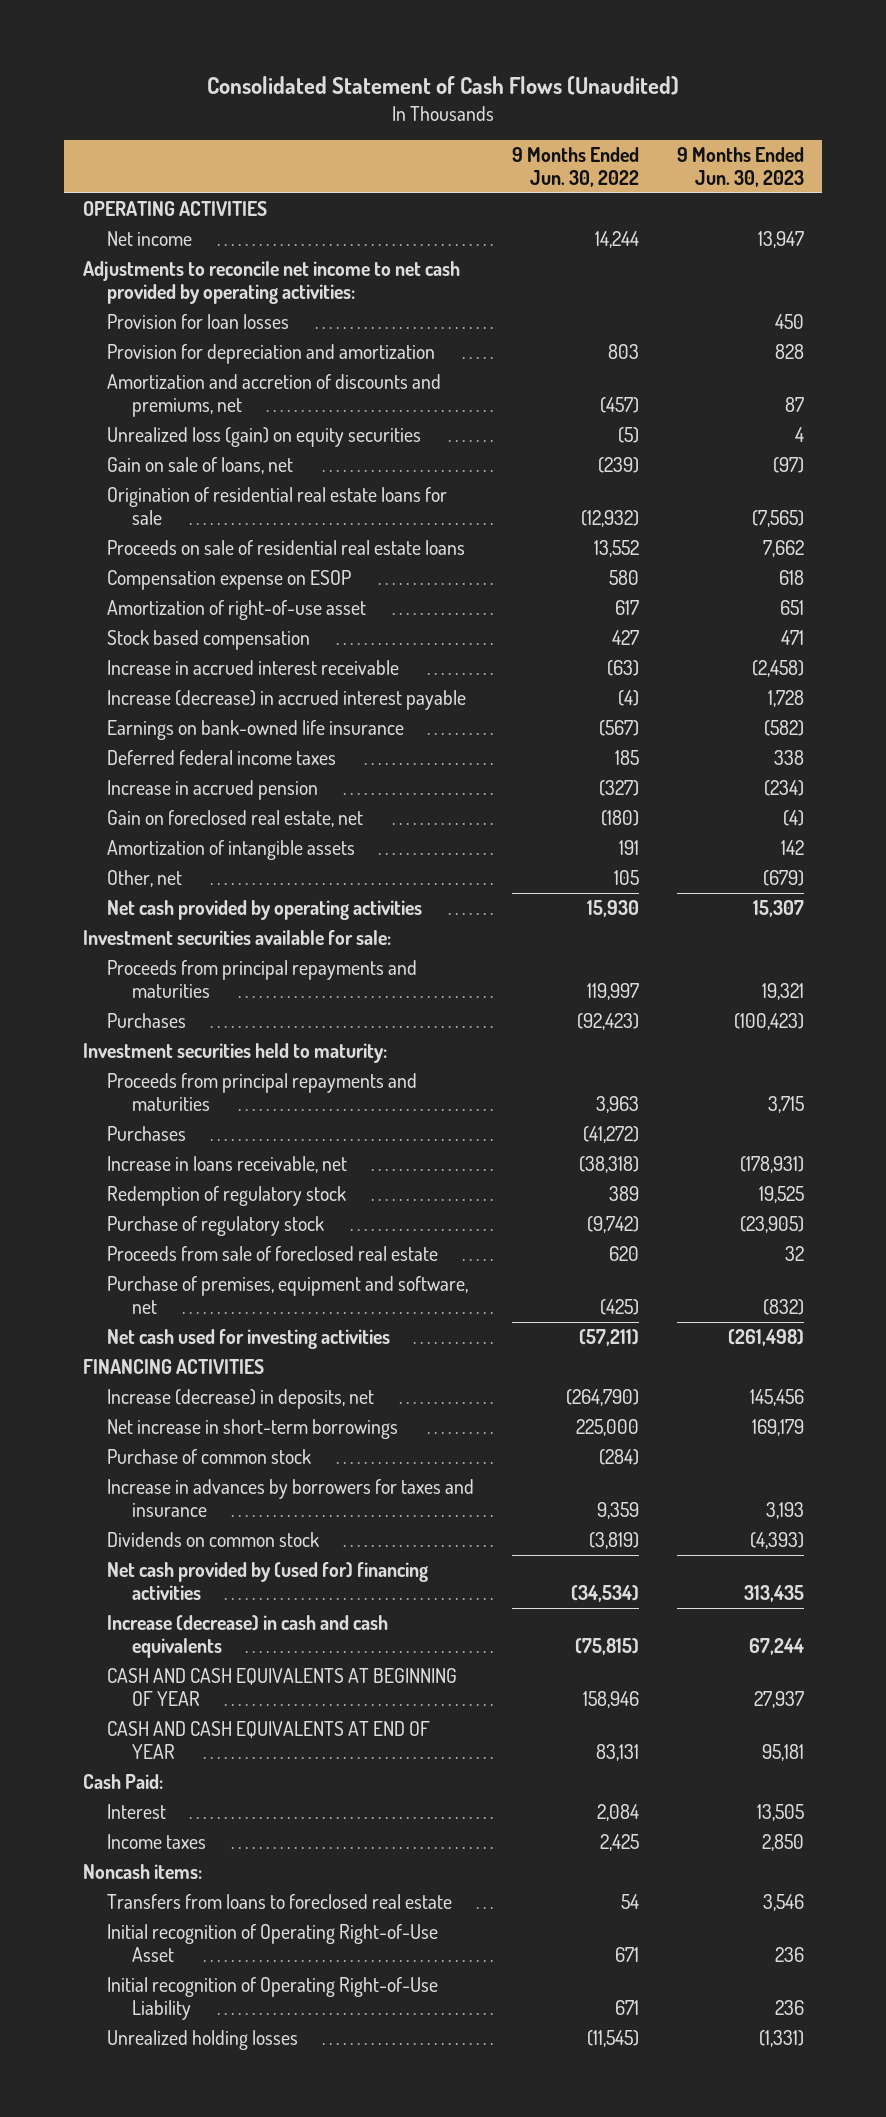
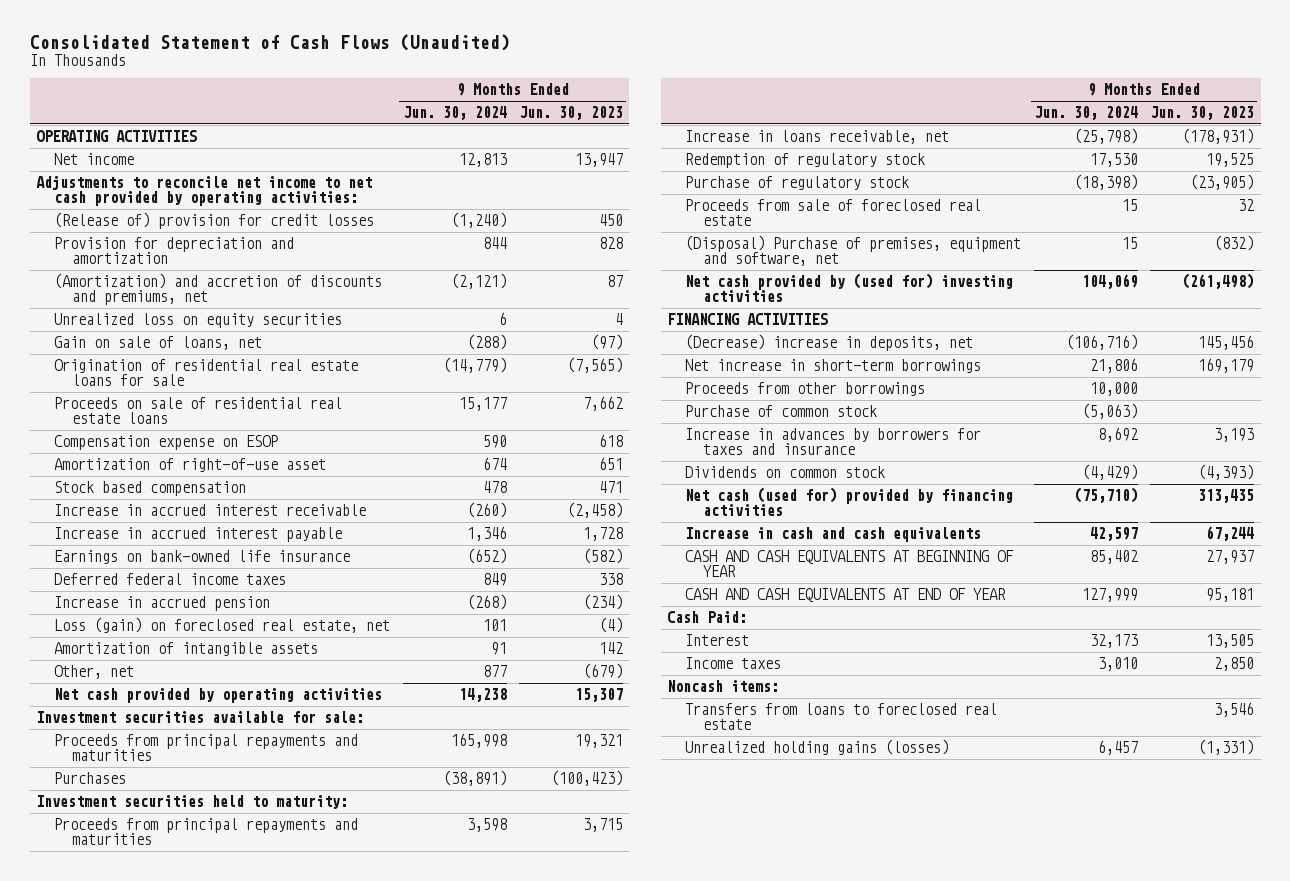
[512,147,640,188] 9 Months Ended Jun. 30, 2022 -> none
none -> [402,106,507,121] Jun. 30, 2024
[107,313,290,329] Provision for loan losses -> none
none -> [54,212,375,230] (Release of) provision for credit losses
[107,373,442,418] Amortization and accretion of discounts and premiums, net -> [54,273,383,306] (Amortization) and accretion of discounts and premiums, net
[107,426,422,447] Unrealized loss (gain) on equity securities -> [54,313,343,329] Unrealized loss on equity securities
[107,689,467,710] Increase (decrease) in accrued interest payable -> [54,527,343,543] Increase in accrued interest payable
[107,809,364,827] Gain on foreclosed real estate, net -> [54,617,391,634] Loss (gain) on foreclosed real estate, net
[107,1125,187,1141] Purchases -> none
[107,1275,469,1315] Purchase of premises, equipment and software, net -> [685,235,1022,267] (Disposal) Purchase of premises, equipment and software, net
[107,1328,391,1349] Net cash used for investing activities -> [685,273,1014,303] Net cash provided by (used for) investing activities
[107,1388,375,1409] Increase (decrease) in deposits, net -> [685,334,974,352] (Decrease) increase in deposits, net
none -> [685,382,926,397] Proceeds from other borrowings
[107,1561,429,1601] Net cash provided by (used for) financing activities -> [685,487,1014,517] Net cash (used for) provided by financing activities
[107,1614,389,1659] Increase (decrease) in cash and cash equivalents -> [685,527,982,543] Increase in cash and cash equivalents
[107,1923,439,1963] Initial recognition of Operating Right-of-Use Asset -> none
[107,1976,439,2021] Initial recognition of Operating Right-of-Use Liability -> none
[107,2029,299,2050] Unrealized holding losses -> [685,739,950,756] Unrealized holding gains (losses)

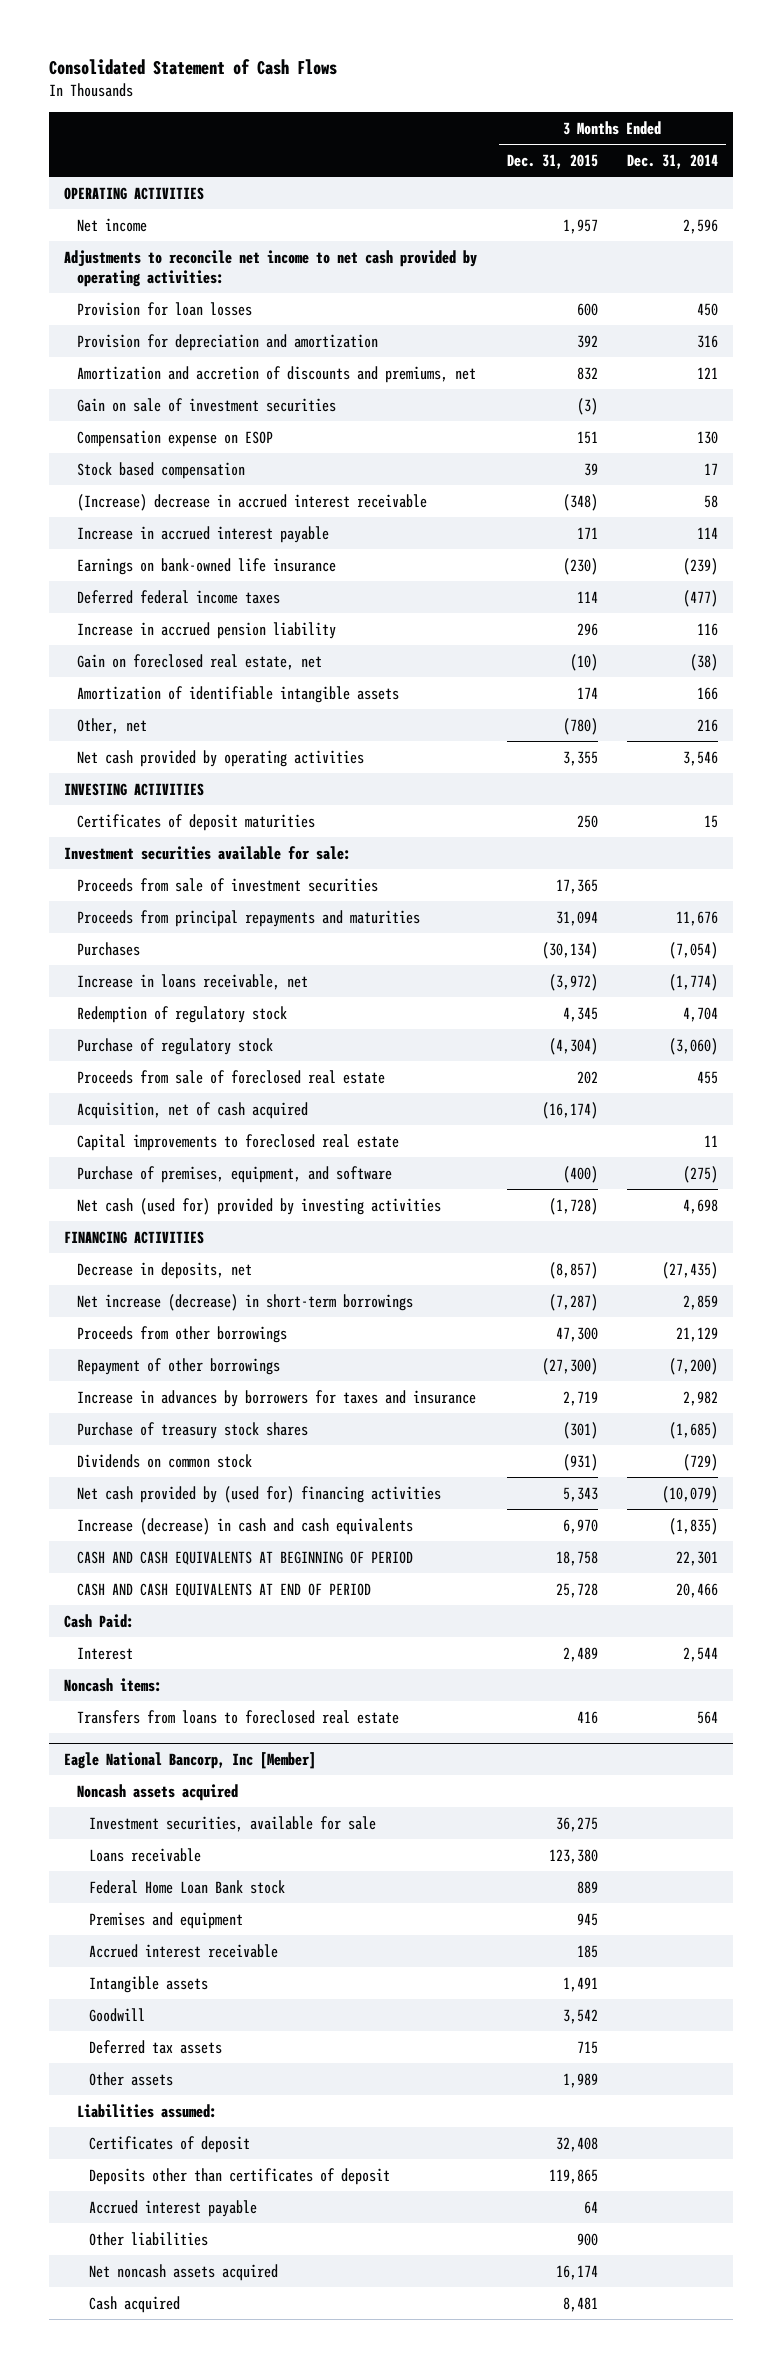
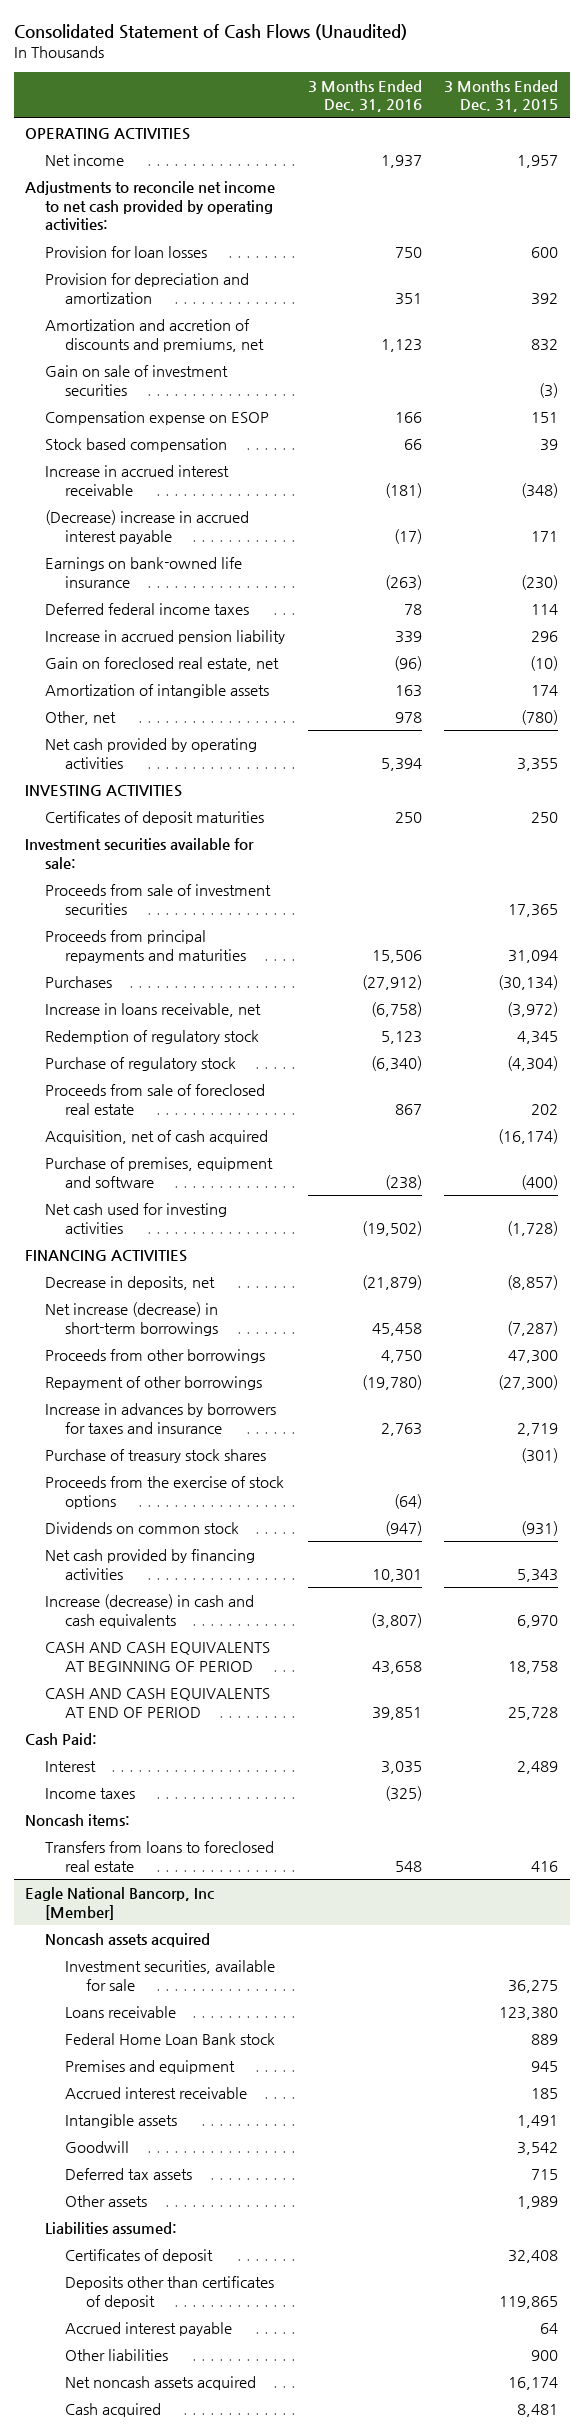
[49,59,338,76] Consolidated Statement of Cash Flows -> [13,23,407,40] Consolidated Statement of Cash Flows (Unaudited)
[627,153,719,169] Dec. 31, 2014 -> none
none -> [307,79,422,113] 3 Months Ended Dec. 31, 2016
[76,493,427,511] (Increase) decrease in accrued interest receivable -> [45,464,230,496] Increase in accrued interest receivable
[76,525,329,543] Increase in accrued interest payable -> [45,509,250,544] (Decrease) increase in accrued interest payable
[76,685,399,703] Amortization of identifiable intangible assets -> [45,683,270,698] Amortization of intangible assets
[76,1133,399,1151] Capital improvements to foreclosed real estate -> none
[76,1165,392,1183] Purchase of premises, equipment, and software -> [45,1156,274,1188] Purchase of premises, equipment and software
[76,1197,441,1215] Net cash (used for) provided by investing activities -> [45,1202,228,1234] Net cash used for investing activities
none -> [45,1475,285,1509] Proceeds from the exercise of stock options
[76,1485,441,1503] Net cash provided by (used for) financing activities -> [45,1548,256,1580] Net cash provided by financing activities
none -> [45,1787,136,1799] Income taxes

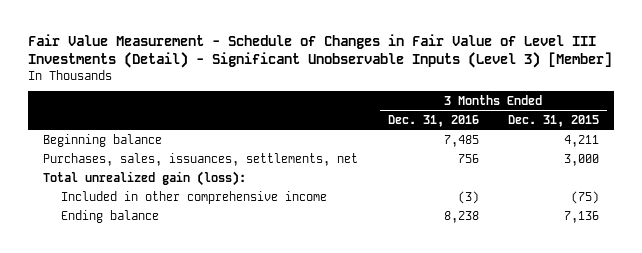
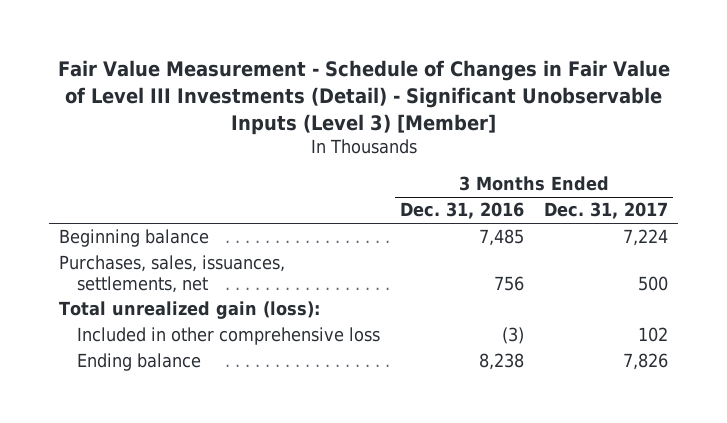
[508,114,600,127] Dec. 31, 2015 -> none
none -> [544,202,669,220] Dec. 31, 2017
[60,190,327,204] Included in other comprehensive income -> [77,327,381,346] Included in other comprehensive loss

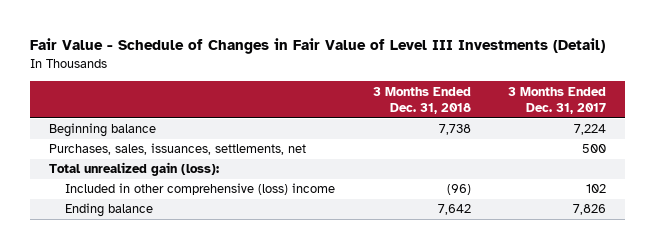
[57,59,670,135] Fair Value Measurement - Schedule of Changes in Fair Value of Level III Investments (Detail) - Significant Unobservable Inputs (Level 3) [Member] -> [30,38,606,55] Fair Value - Schedule of Changes in Fair Value of Level III Investments (Detail)
[400,202,525,220] Dec. 31, 2016 -> none
none -> [372,86,471,115] 3 Months Ended Dec. 31, 2018
[77,327,381,346] Included in other comprehensive loss -> [64,183,335,196] Included in other comprehensive (loss) income

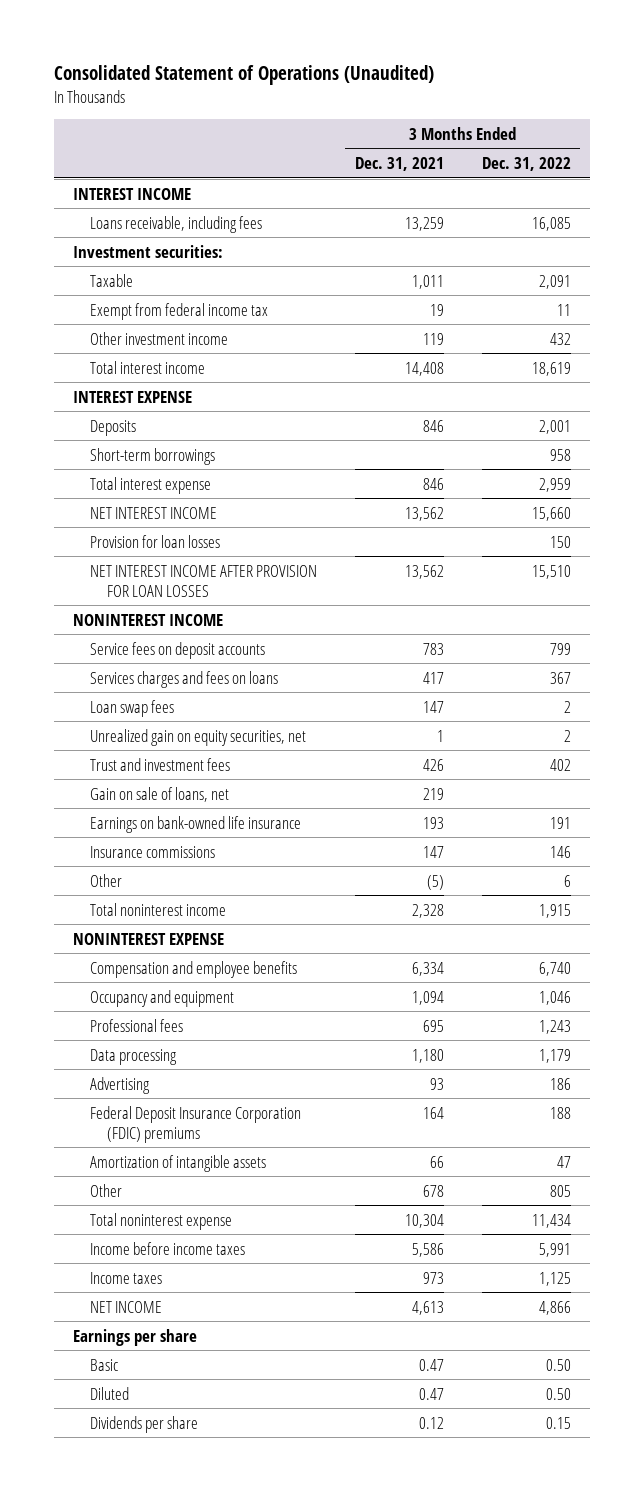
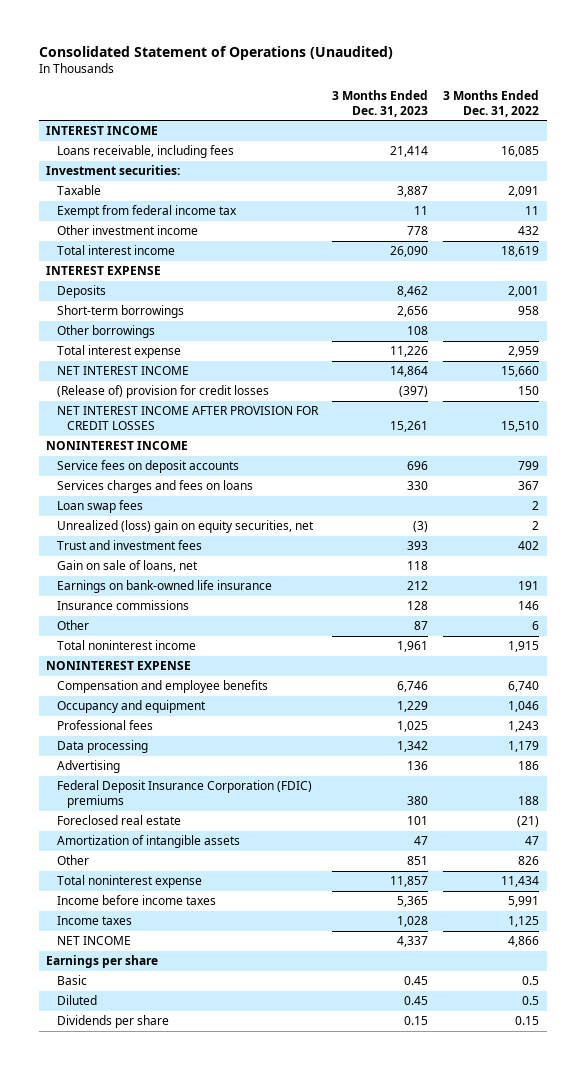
[354,157,444,172] Dec. 31, 2021 -> none
none -> [332,89,429,117] 3 Months Ended Dec. 31, 2023
none -> [56,325,155,339] Other borrowings
[89,534,220,548] Provision for loan losses -> none
none -> [56,385,269,399] (Release of) provision for credit losses
[89,564,317,597] NET INTEREST INCOME AFTER PROVISION FOR LOAN LOSSES -> [56,406,319,431] NET INTEREST INCOME AFTER PROVISION FOR CREDIT LOSSES
[89,728,306,746] Unrealized gain on equity securities, net -> [56,520,314,534] Unrealized (loss) gain on equity securities, net
none -> [56,815,181,826] Foreclosed real estate
[549,1184,571,1197] 805 -> [518,856,540,866] 826
[545,1358,571,1371] 0.50 -> [522,976,540,986] 0.5
[545,1387,571,1400] 0.50 -> [522,996,540,1006] 0.5

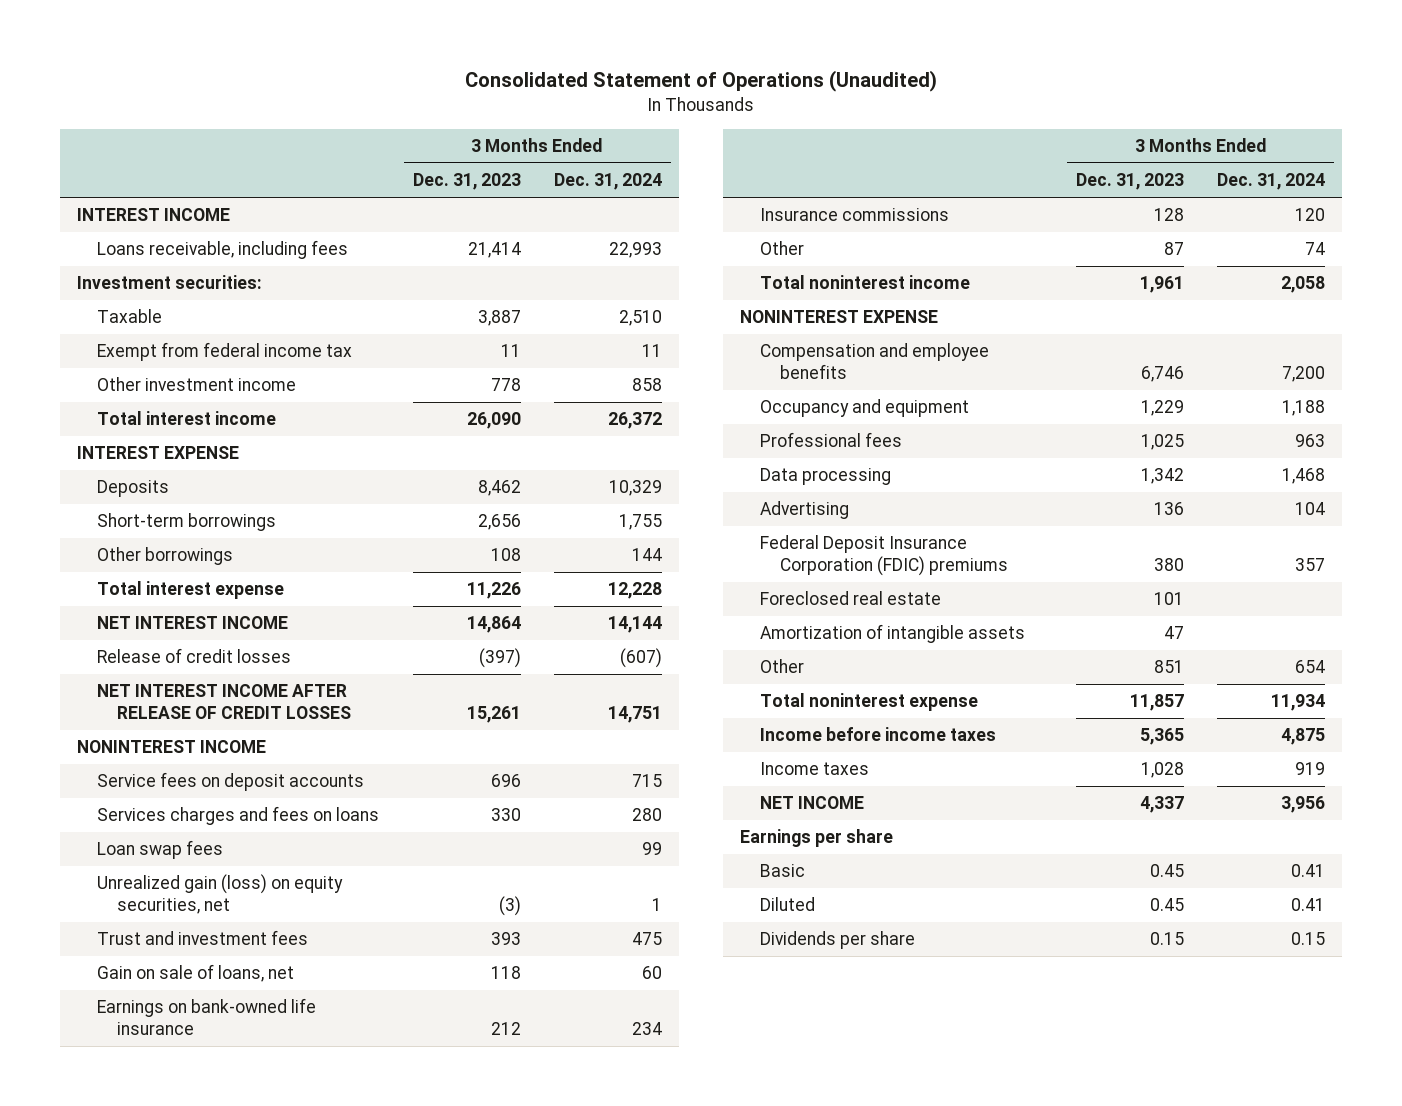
[443,89,540,117] 3 Months Ended Dec. 31, 2022 -> none
none -> [554,173,663,191] Dec. 31, 2024
[56,385,269,399] (Release of) provision for credit losses -> [96,648,291,664] Release of credit losses
[56,406,319,431] NET INTEREST INCOME AFTER PROVISION FOR CREDIT LOSSES -> [96,684,351,719] NET INTEREST INCOME AFTER RELEASE OF CREDIT LOSSES
[56,520,314,534] Unrealized (loss) gain on equity securities, net -> [96,874,343,914] Unrealized gain (loss) on equity securities, net

